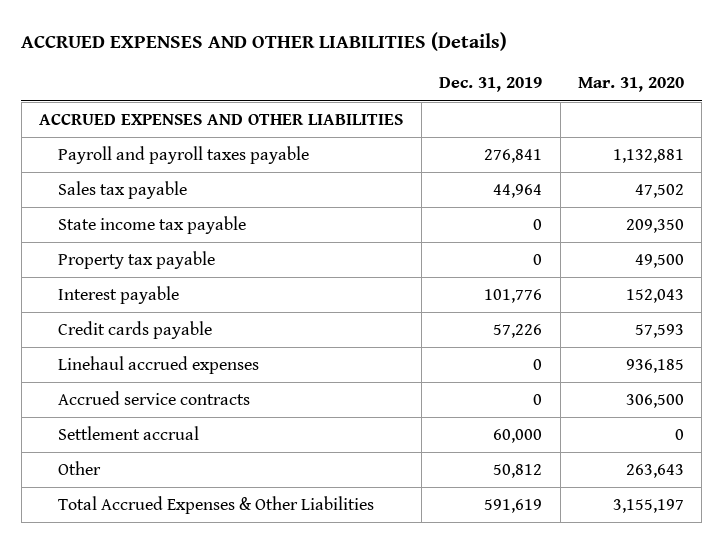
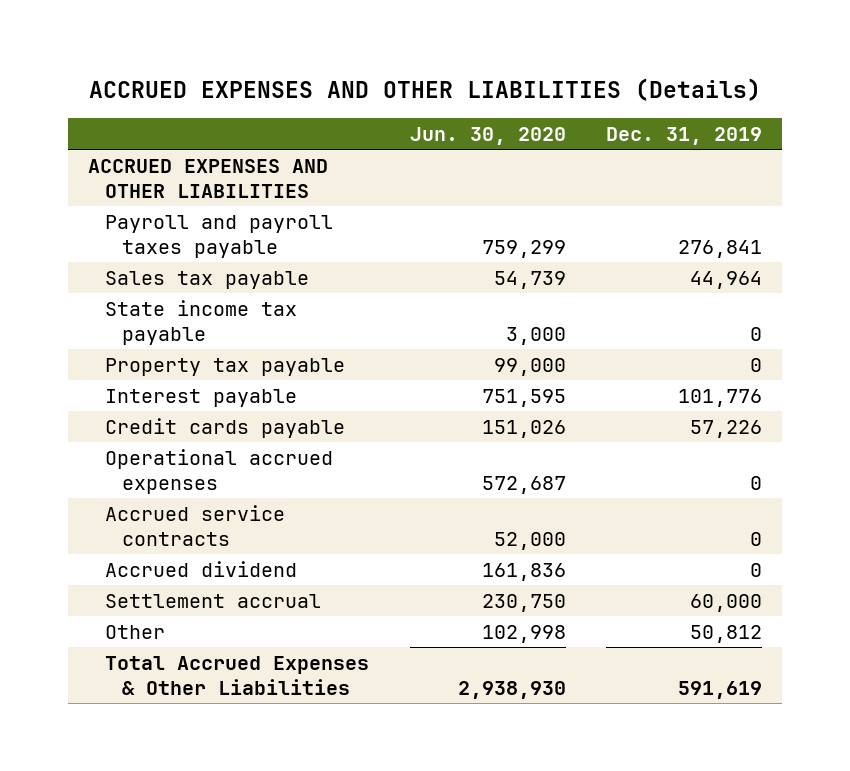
[577,77,684,93] Mar. 31, 2020 -> none
none -> [409,127,566,146] Jun. 30, 2020
[58,355,260,374] Linehaul accrued expenses -> [105,448,334,494] Operational accrued expenses
none -> [105,560,298,577] Accrued dividend

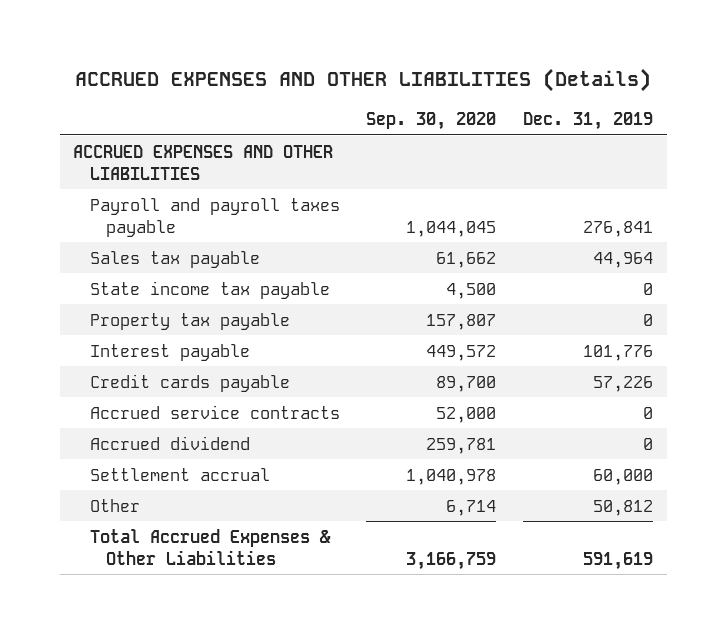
[409,127,566,146] Jun. 30, 2020 -> none
none -> [366,112,497,131] Sep. 30, 2020
[105,448,334,494] Operational accrued expenses -> none

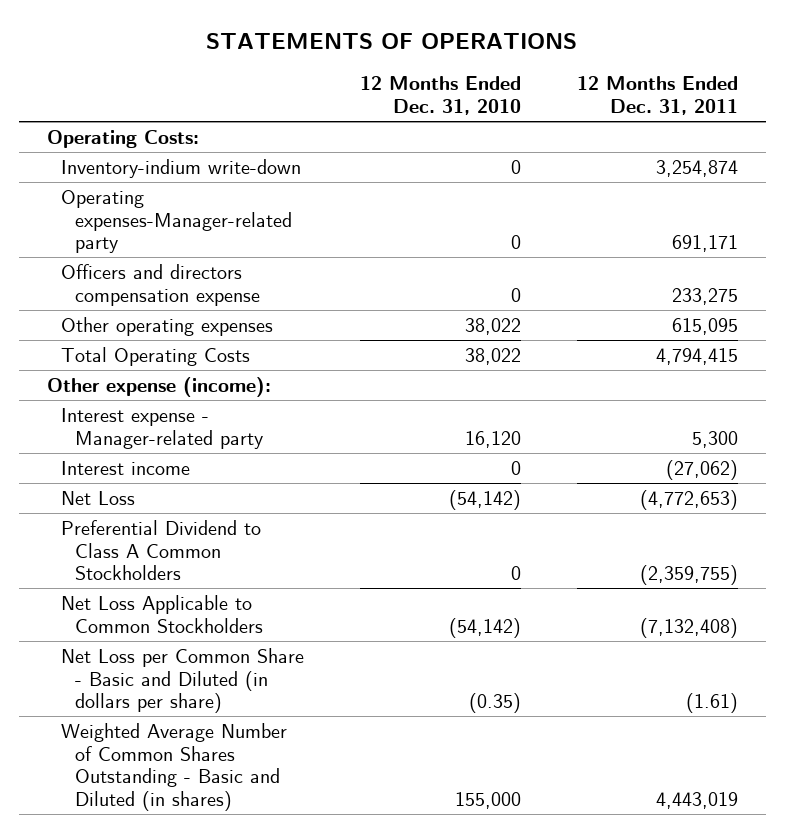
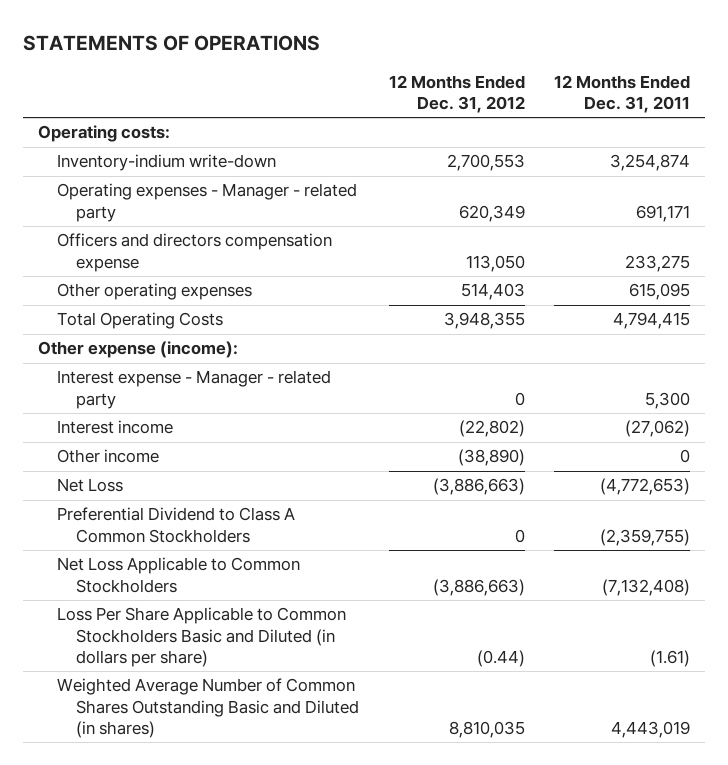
[360,76,522,116] 12 Months Ended Dec. 31, 2010 -> none
none -> [388,74,525,113] 12 Months Ended Dec. 31, 2012
[46,129,199,148] Operating Costs: -> [37,125,170,143] Operating costs:
[61,189,293,254] Operating expenses-Manager-related party -> [57,183,358,222] Operating expenses - Manager - related party
[61,407,264,449] Interest expense - Manager-related party -> [57,370,332,409] Interest expense - Manager - related party
none -> [57,449,160,464] Other income
[61,647,305,714] Net Loss per Common Share - Basic and Diluted (in dollars per share) -> [57,607,347,667] Loss Per Share Applicable to Common Stockholders Basic and Diluted (in dollars per share)
[61,722,288,811] Weighted Average Number of Common Shares Outstanding - Basic and Diluted (in shares) -> [57,678,360,738] Weighted Average Number of Common Shares Outstanding Basic and Diluted (in shares)

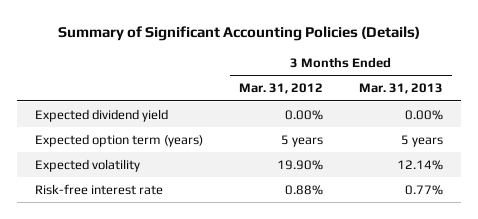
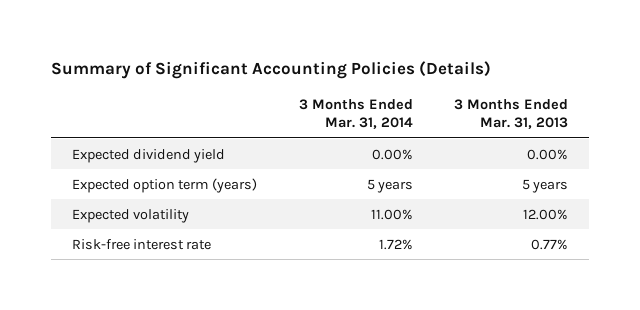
[239,83,324,95] Mar. 31, 2012 -> none
none -> [298,98,413,130] 3 Months Ended Mar. 31, 2014
[397,159,444,170] 12.14% -> [522,208,568,220] 12.00%

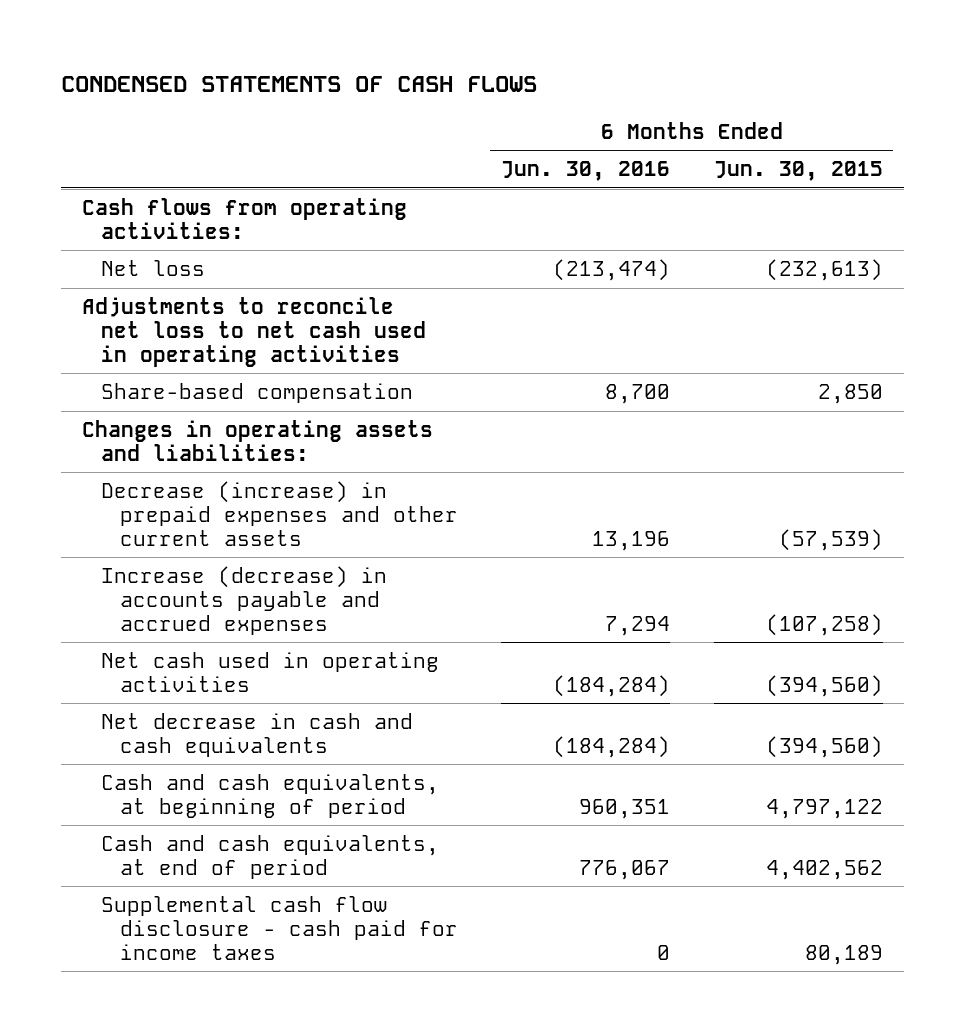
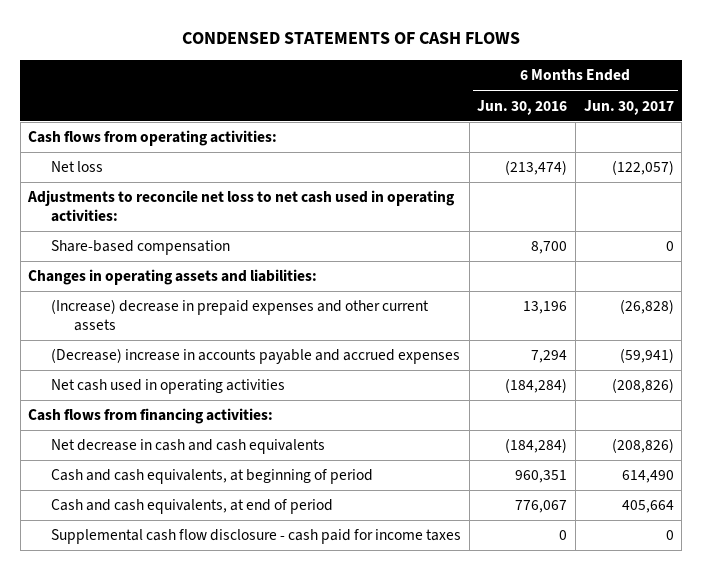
[713,161,883,182] Jun. 30, 2015 -> none
none -> [583,99,674,115] Jun. 30, 2017
[82,296,427,367] Adjustments to reconcile net loss to net cash used in operating activities -> [27,190,456,222] Adjustments to reconcile net loss to net cash used in operating activities:
[101,480,458,546] Decrease (increase) in prepaid expenses and other current assets -> [51,299,430,331] (Increase) decrease in prepaid expenses and other current assets
[101,565,388,635] Increase (decrease) in accounts payable and accrued expenses -> [51,348,461,365] (Decrease) increase in accounts payable and accrued expenses
none -> [28,408,274,425] Cash flows from financing activities:

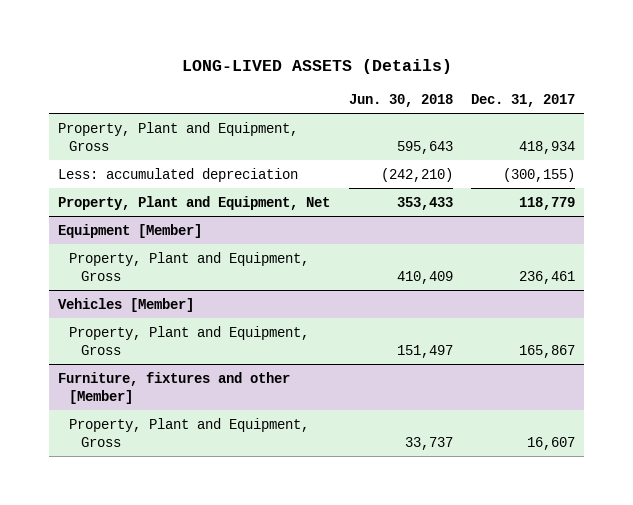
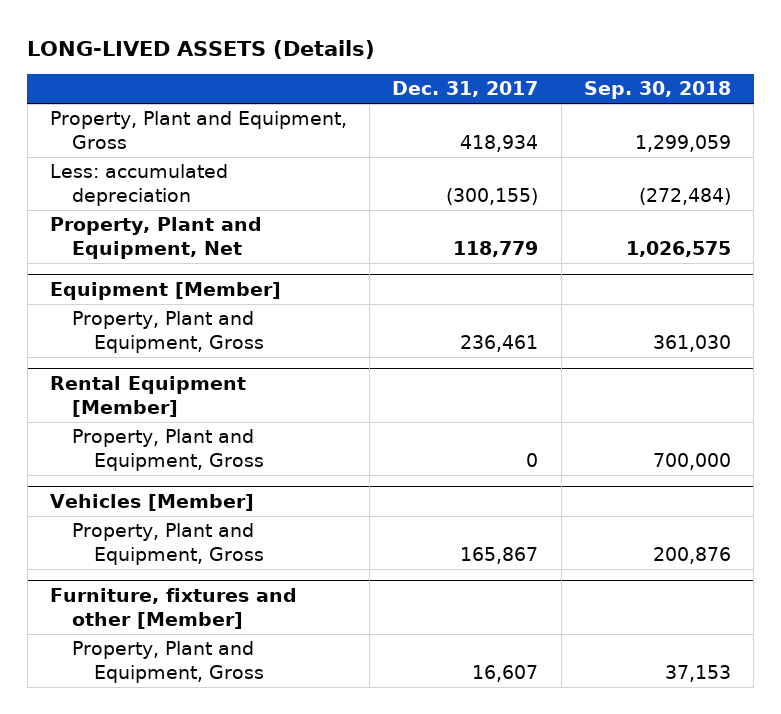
[348,93,453,107] Jun. 30, 2018 -> none
none -> [583,81,731,100] Sep. 30, 2018
none -> [49,376,246,417] Rental Equipment [Member]
none -> [71,429,264,471] Property, Plant and Equipment, Gross

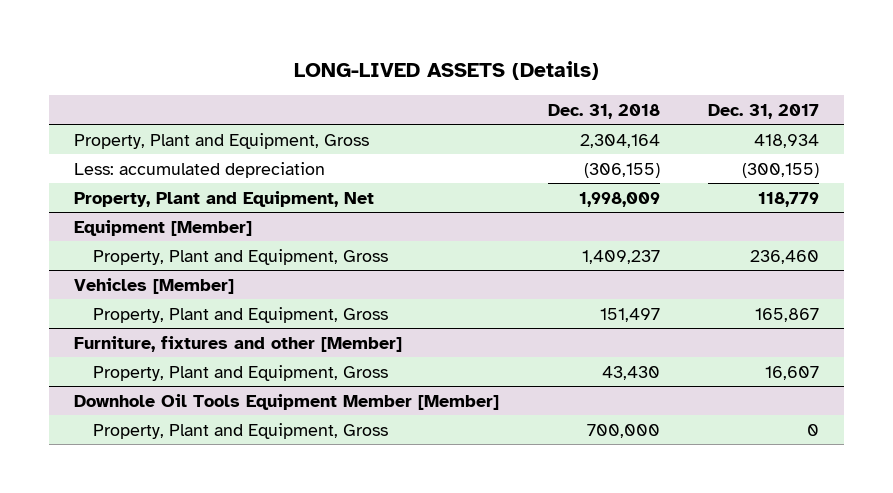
[583,81,731,100] Sep. 30, 2018 -> none
none -> [547,104,660,120] Dec. 31, 2018
[49,376,246,417] Rental Equipment [Member] -> none
[71,429,264,471] Property, Plant and Equipment, Gross -> none
[460,334,539,352] 236,461 -> [750,249,820,264] 236,460
none -> [73,393,499,410] Downhole Oil Tools Equipment Member [Member]
none -> [92,422,388,439] Property, Plant and Equipment, Gross

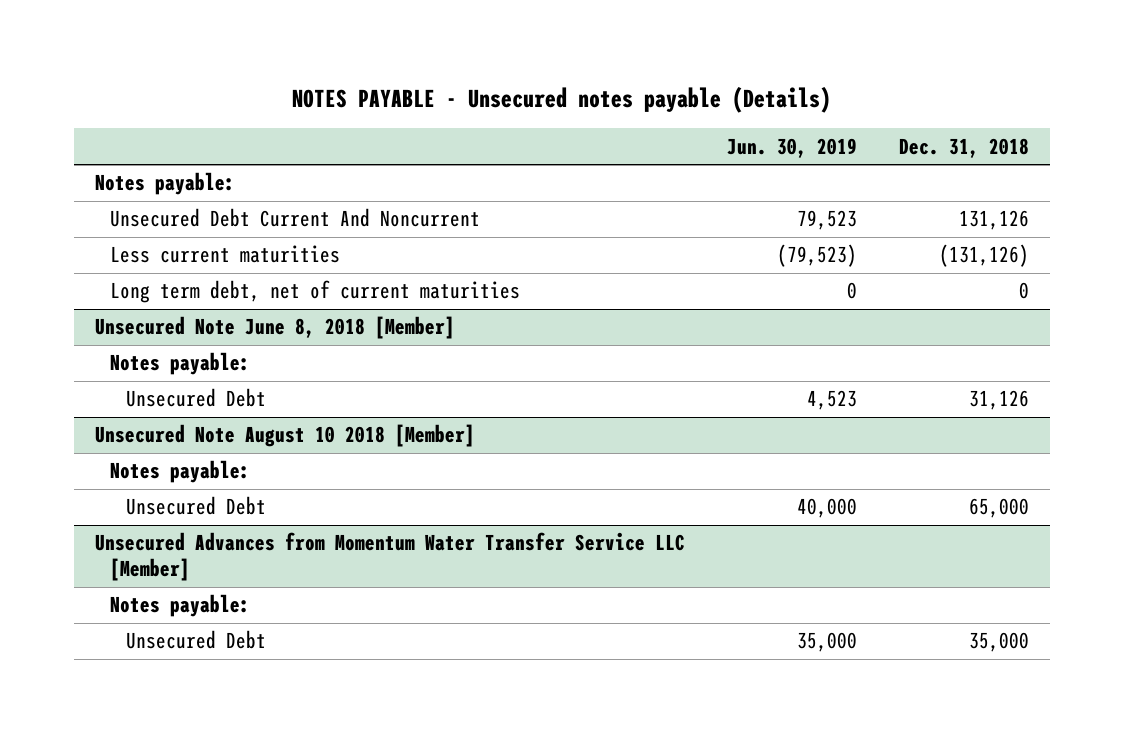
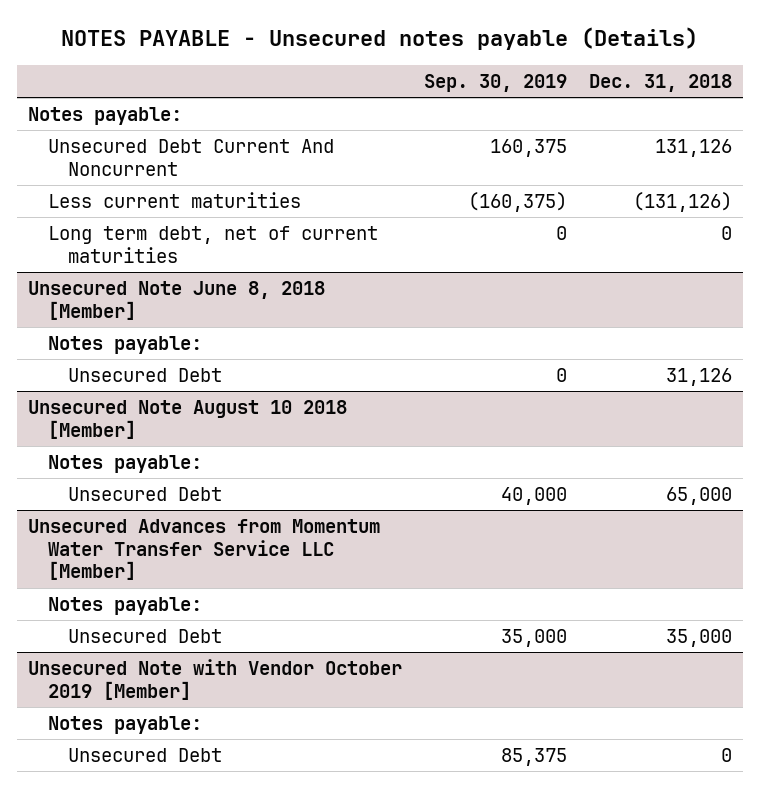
[726,137,857,158] Jun. 30, 2019 -> none
none -> [424,74,568,93] Sep. 30, 2019
none -> [28,658,403,700] Unsecured Note with Vendor October 2019 [Member]
none -> [48,715,203,734] Notes payable:
none -> [67,747,222,762] Unsecured Debt

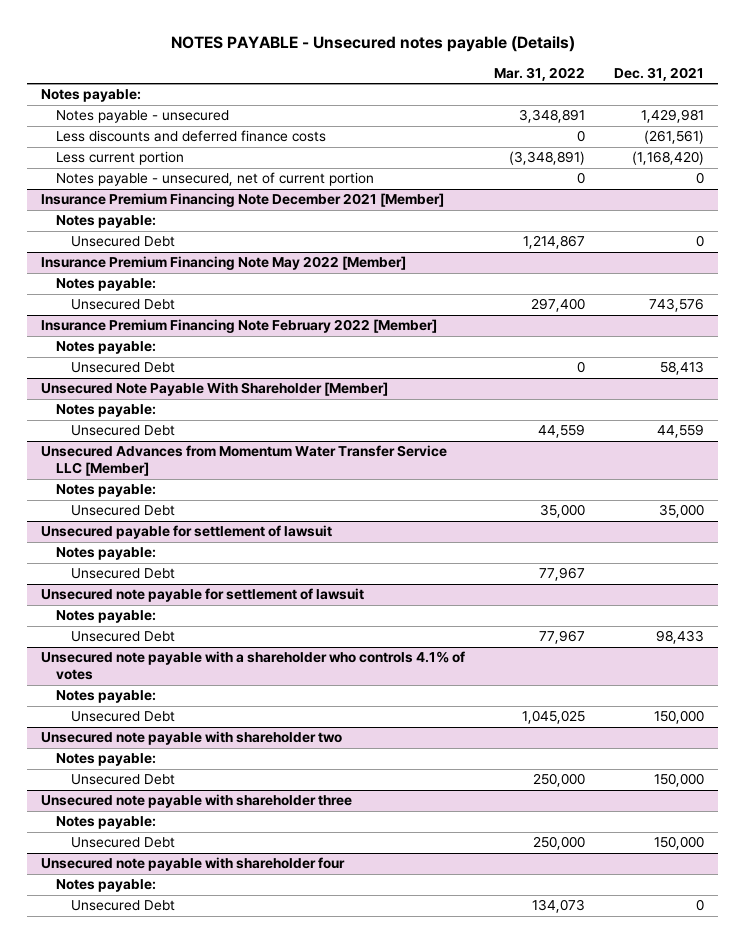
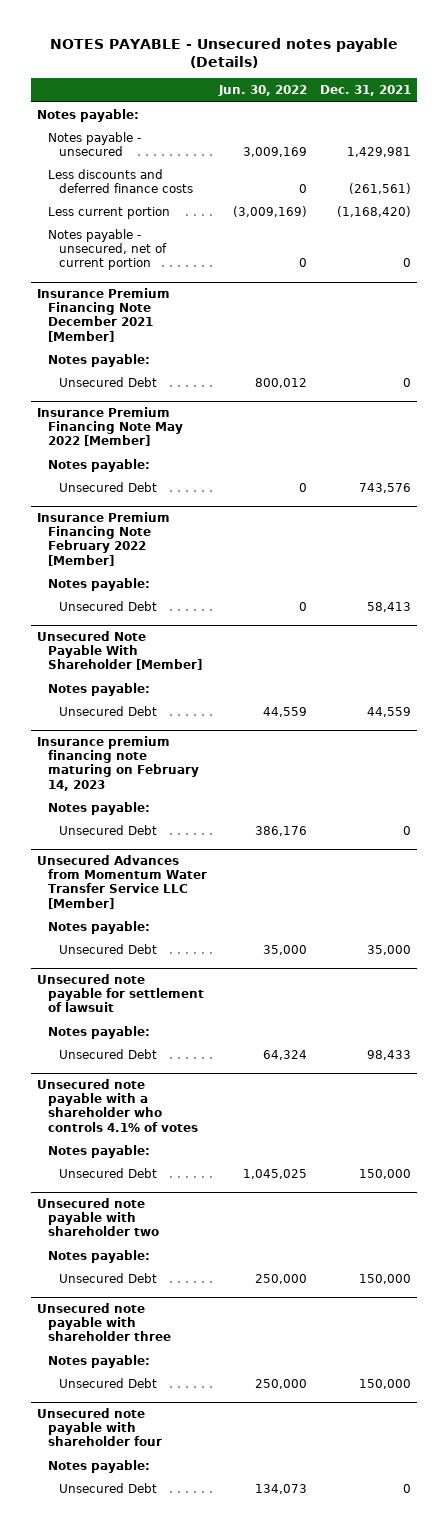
[494,66,586,81] Mar. 31, 2022 -> none
none -> [218,85,308,97] Jun. 30, 2022
none -> [37,735,199,791] Insurance premium financing note maturing on February 14, 2023
none -> [47,801,150,815] Notes payable:
none -> [58,824,157,835] Unsecured Debt
[41,525,333,540] Unsecured payable for settlement of lawsuit -> none
[56,547,157,561] Notes payable: -> none
[70,568,175,580] Unsecured Debt -> none

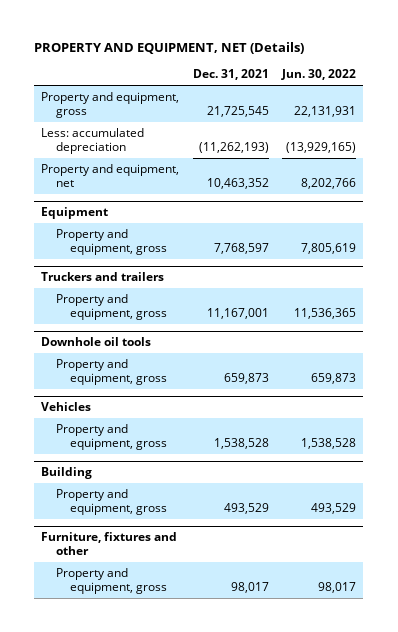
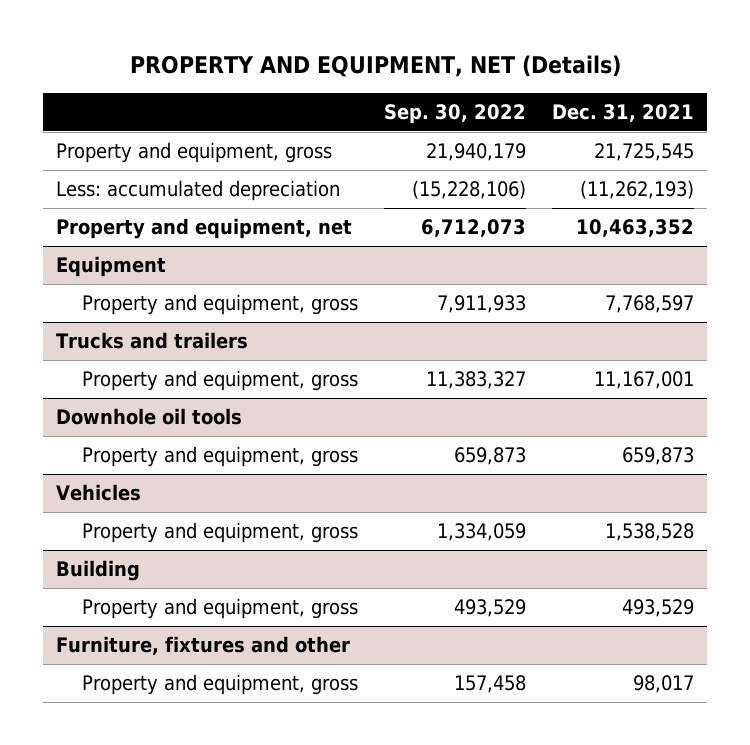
[281,69,357,81] Jun. 30, 2022 -> none
none -> [383,103,526,124] Sep. 30, 2022
[41,272,165,282] Truckers and trailers -> [55,332,248,350] Trucks and trailers

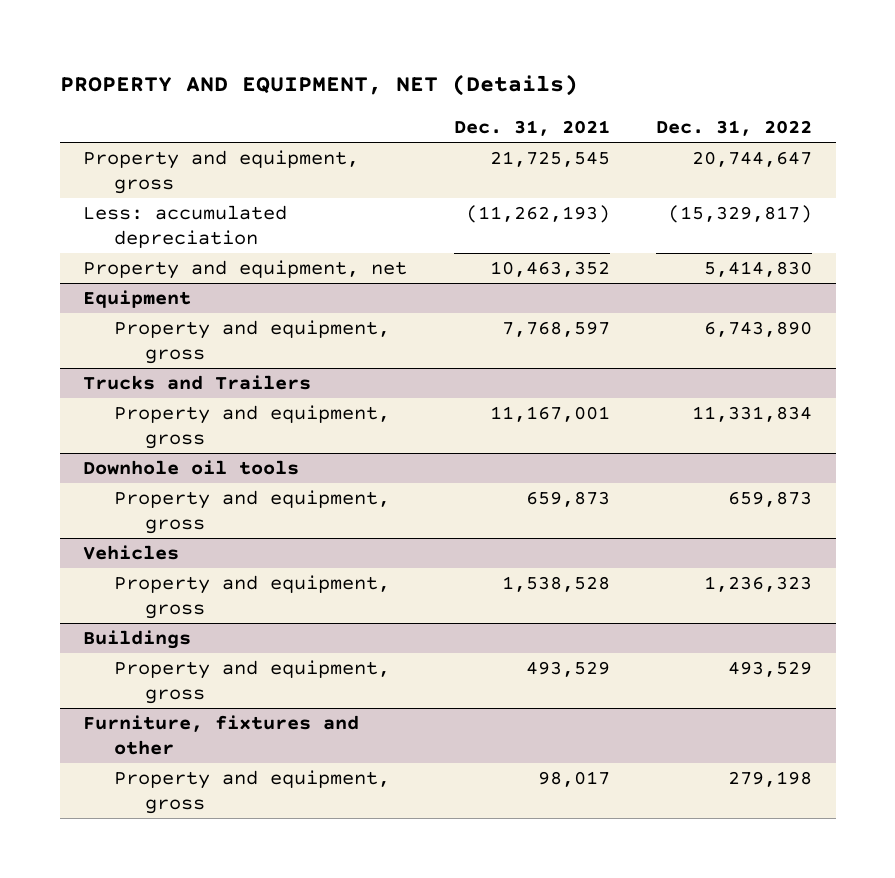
[383,103,526,124] Sep. 30, 2022 -> none
none -> [656,120,813,137] Dec. 31, 2022
[55,332,248,350] Trucks and trailers -> [82,375,311,391] Trucks and Trailers
[55,560,140,582] Building -> [82,630,191,650] Buildings

